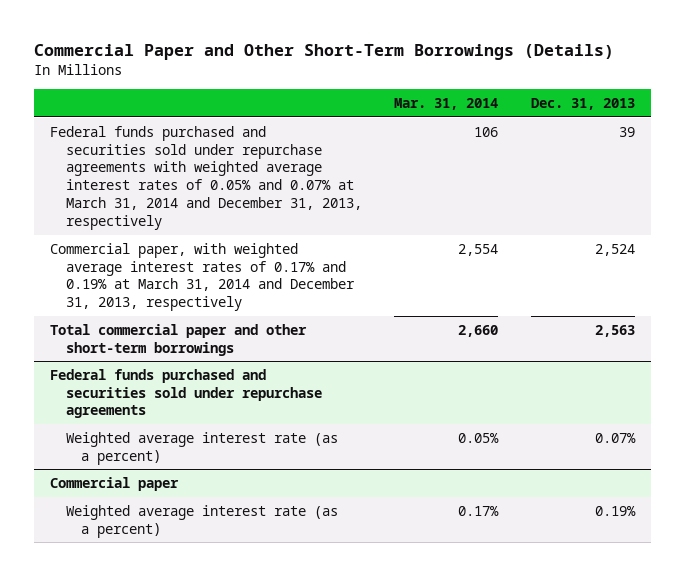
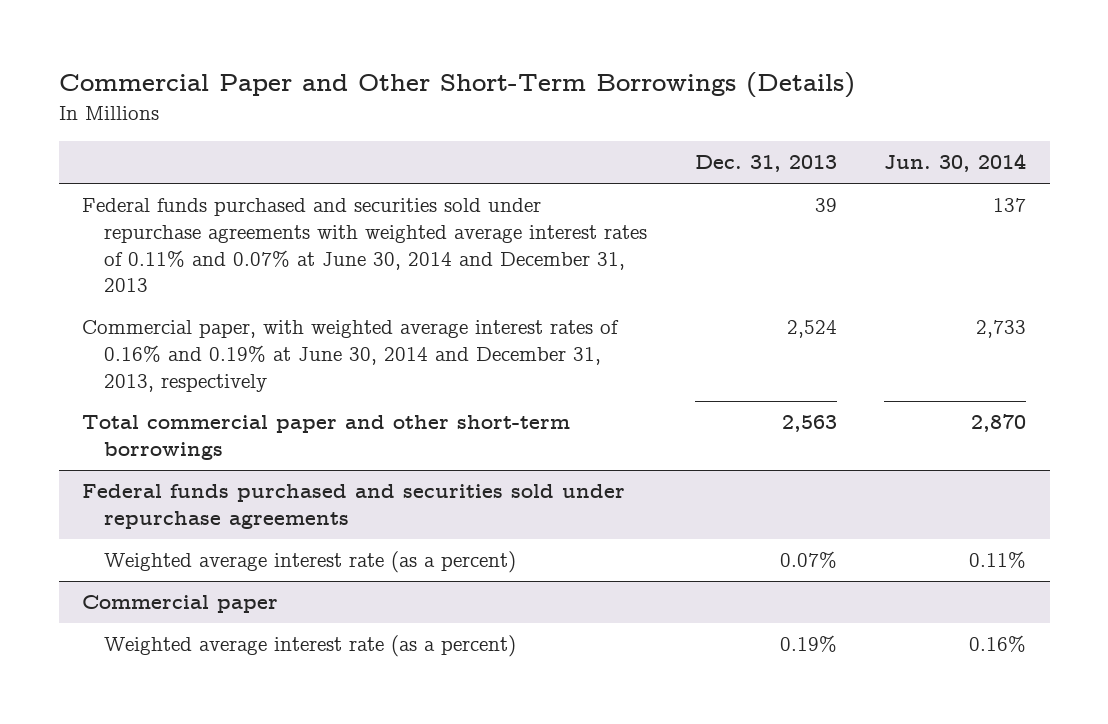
[394,98,499,111] Mar. 31, 2014 -> none
none -> [883,153,1026,173] Jun. 30, 2014
[50,125,362,230] Federal funds purchased and securities sold under repurchase agreements with weighted average interest rates of 0.05% and 0.07% at March 31, 2014 and December 31, 2013, respectively -> [82,198,648,293] Federal funds purchased and securities sold under repurchase agreements with weighted average interest rates of 0.11% and 0.07% at June 30, 2014 and December 31, 2013
[50,242,355,312] Commercial paper, with weighted average interest rates of 0.17% and 0.19% at March 31, 2014 and December 31, 2013, respectively -> [82,320,620,392] Commercial paper, with weighted average interest rates of 0.16% and 0.19% at June 30, 2014 and December 31, 2013, respectively

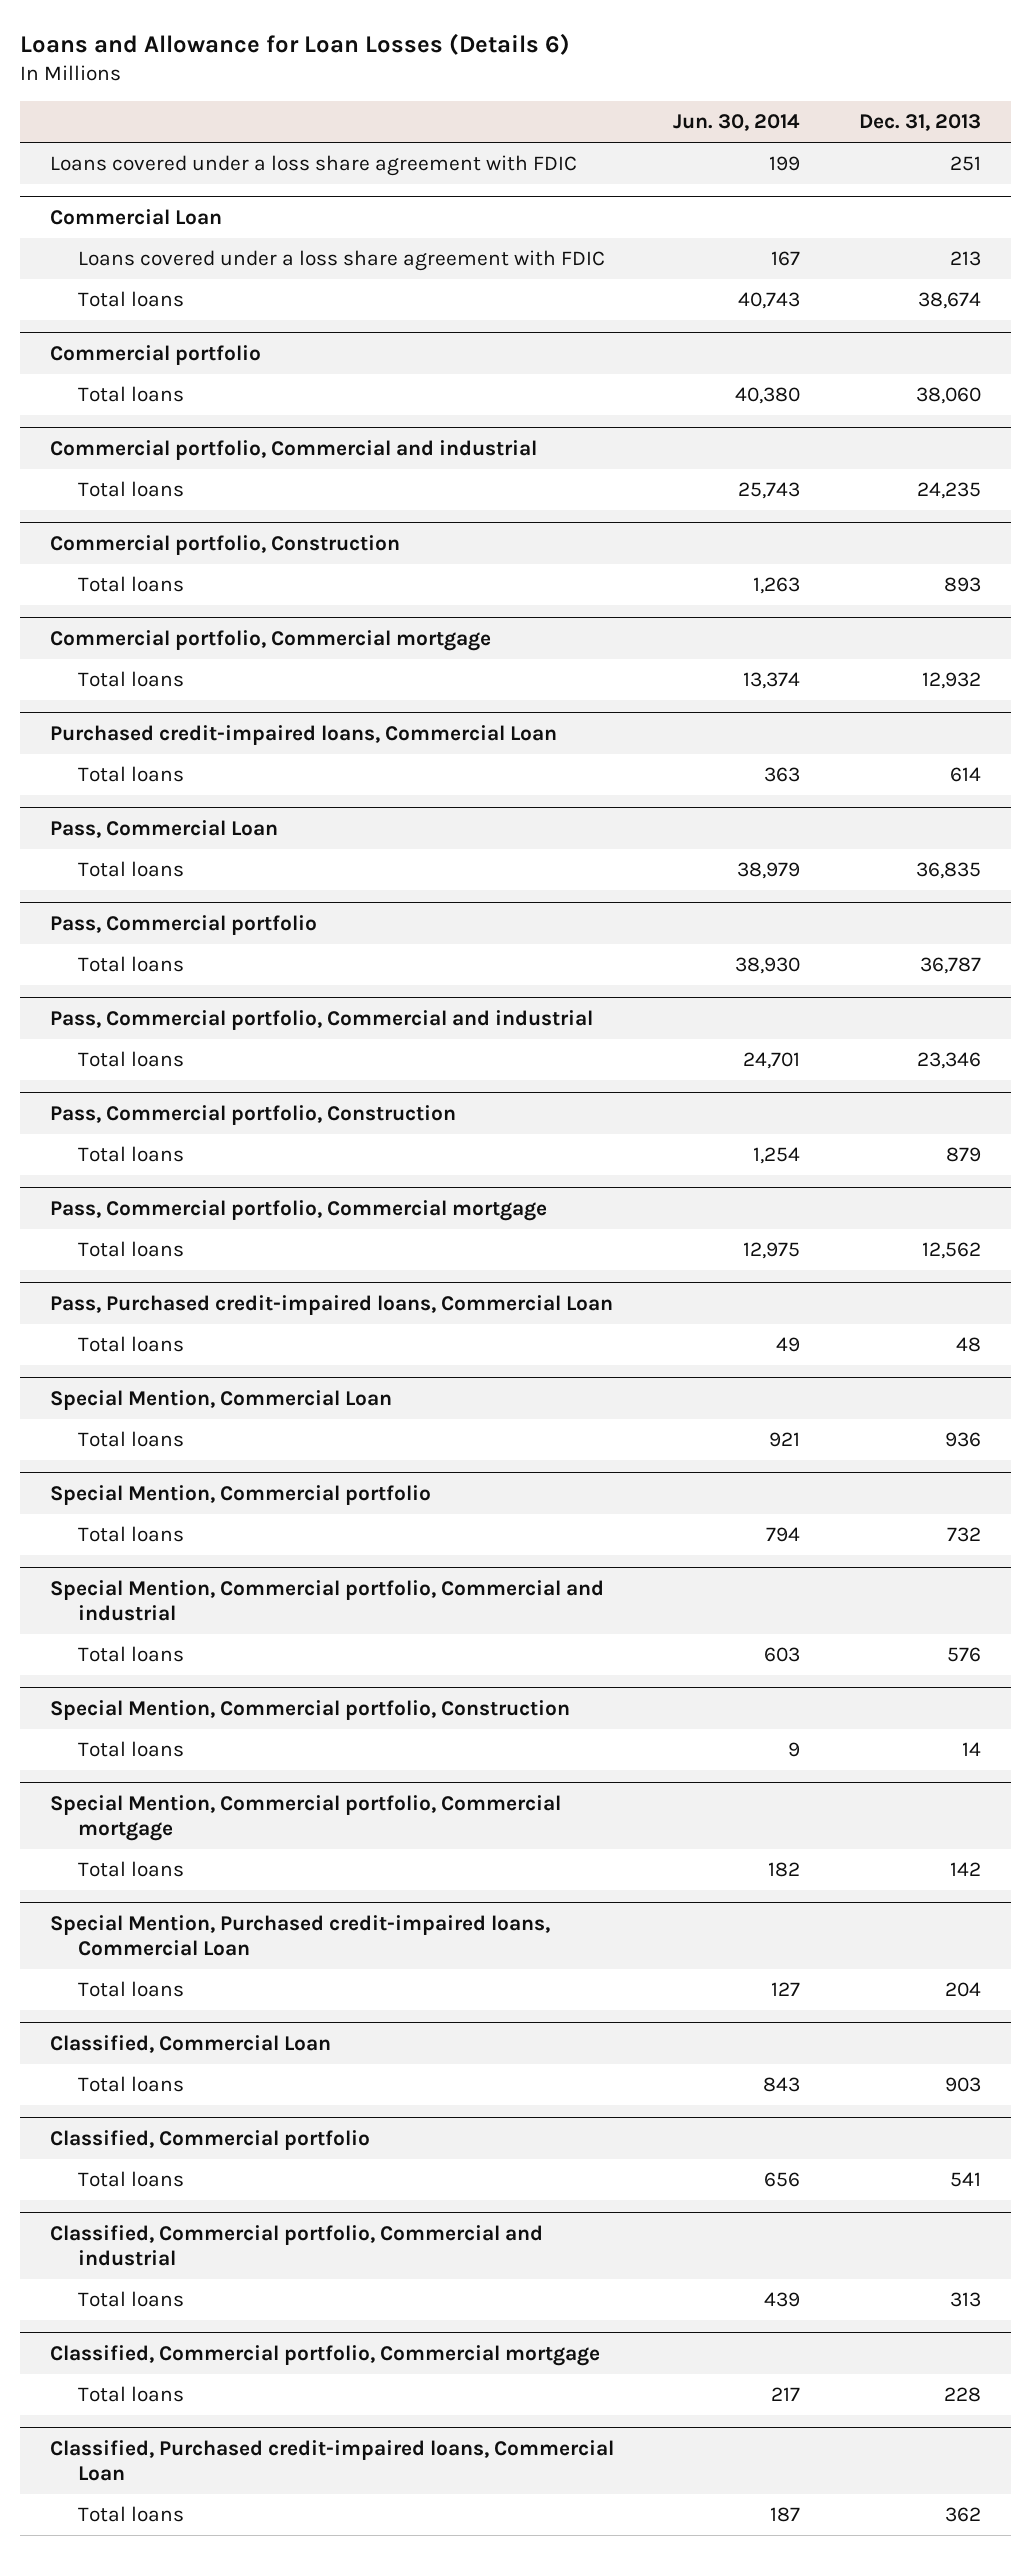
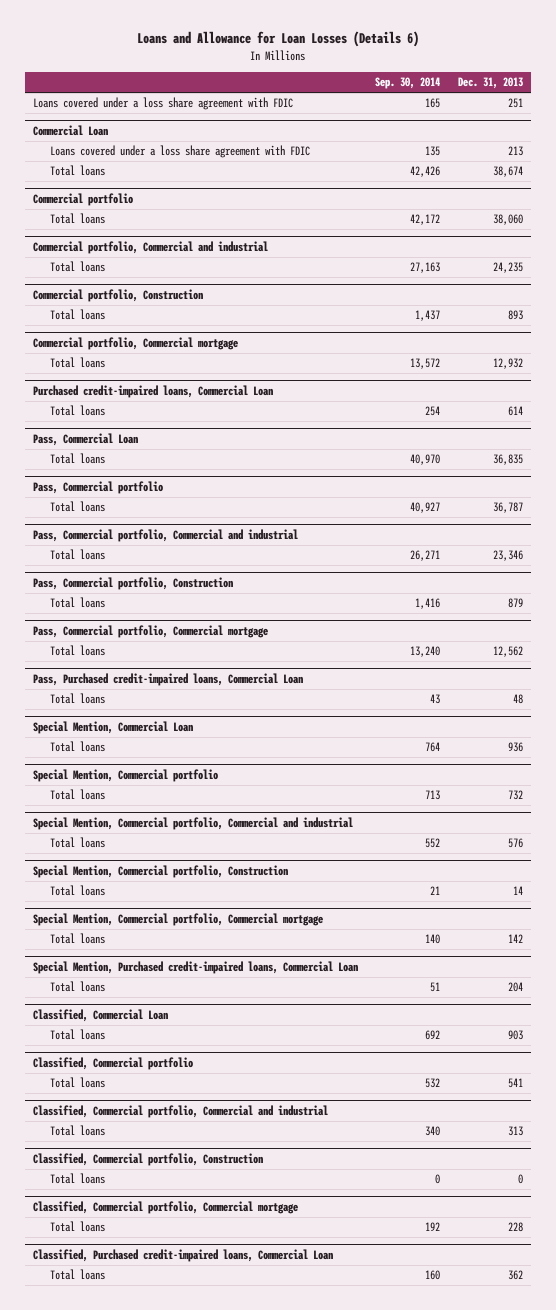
[672,114,800,132] Jun. 30, 2014 -> none
none -> [375,77,441,90] Sep. 30, 2014
none -> [33,1152,264,1166] Classified, Commercial portfolio, Construction
none -> [50,1173,106,1185] Total loans

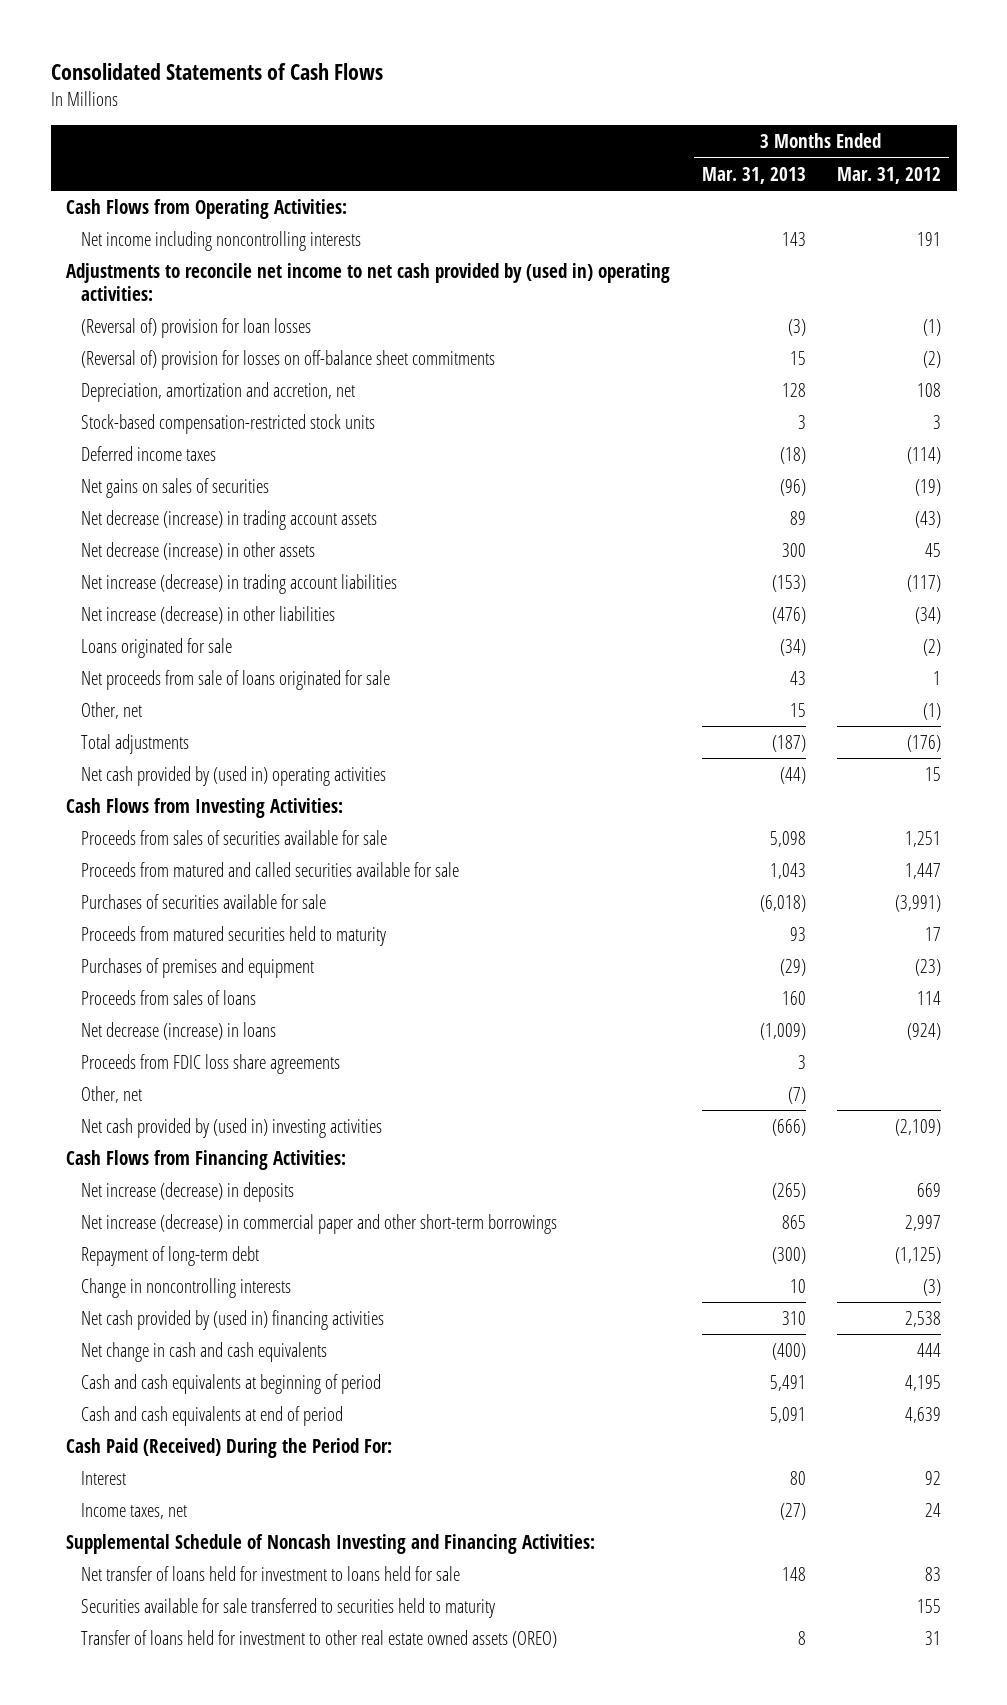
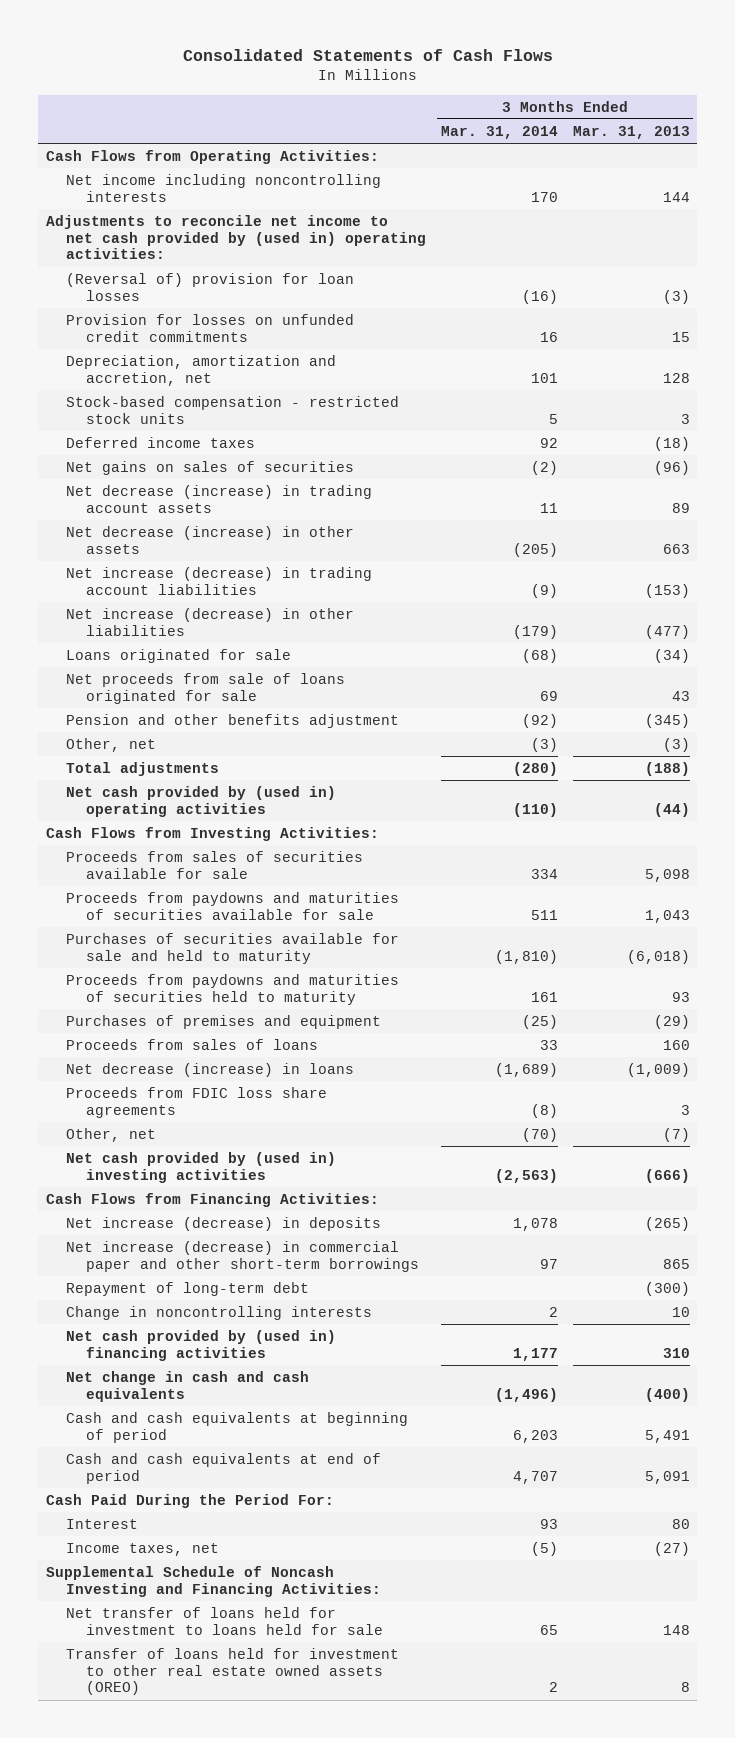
[836,166,941,184] Mar. 31, 2012 -> none
none -> [440,125,558,139] Mar. 31, 2014
[781,231,806,246] 143 -> [662,191,690,202] 144
[80,349,495,370] (Reversal of) provision for losses on off-balance sheet commitments -> none
none -> [65,313,354,342] Provision for losses on unfunded credit commitments
[80,413,375,434] Stock-based compensation-restricted stock units -> [65,395,399,424] Stock-based compensation - restricted stock units
[781,542,806,557] 300 -> [662,543,690,554] 663
[771,606,806,624] (476) -> [644,624,690,639] (477)
none -> [65,713,399,728] Pension and other benefits adjustment
[789,702,806,717] 15 -> [662,737,690,752] (3)
[771,734,806,752] (187) -> [644,761,690,776] (188)
[80,861,459,877] Proceeds from matured and called securities available for sale -> [65,891,399,920] Proceeds from paydowns and maturities of securities available for sale
[80,893,326,909] Purchases of securities available for sale -> [65,932,399,964] Purchases of securities available for sale and held to maturity
[80,925,386,946] Proceeds from matured securities held to maturity -> [65,973,399,1005] Proceeds from paydowns and maturities of securities held to maturity
[66,1437,393,1458] Cash Paid (Received) During the Period For: -> [45,1493,334,1508] Cash Paid During the Period For:
[80,1597,495,1618] Securities available for sale transferred to securities held to maturity -> none

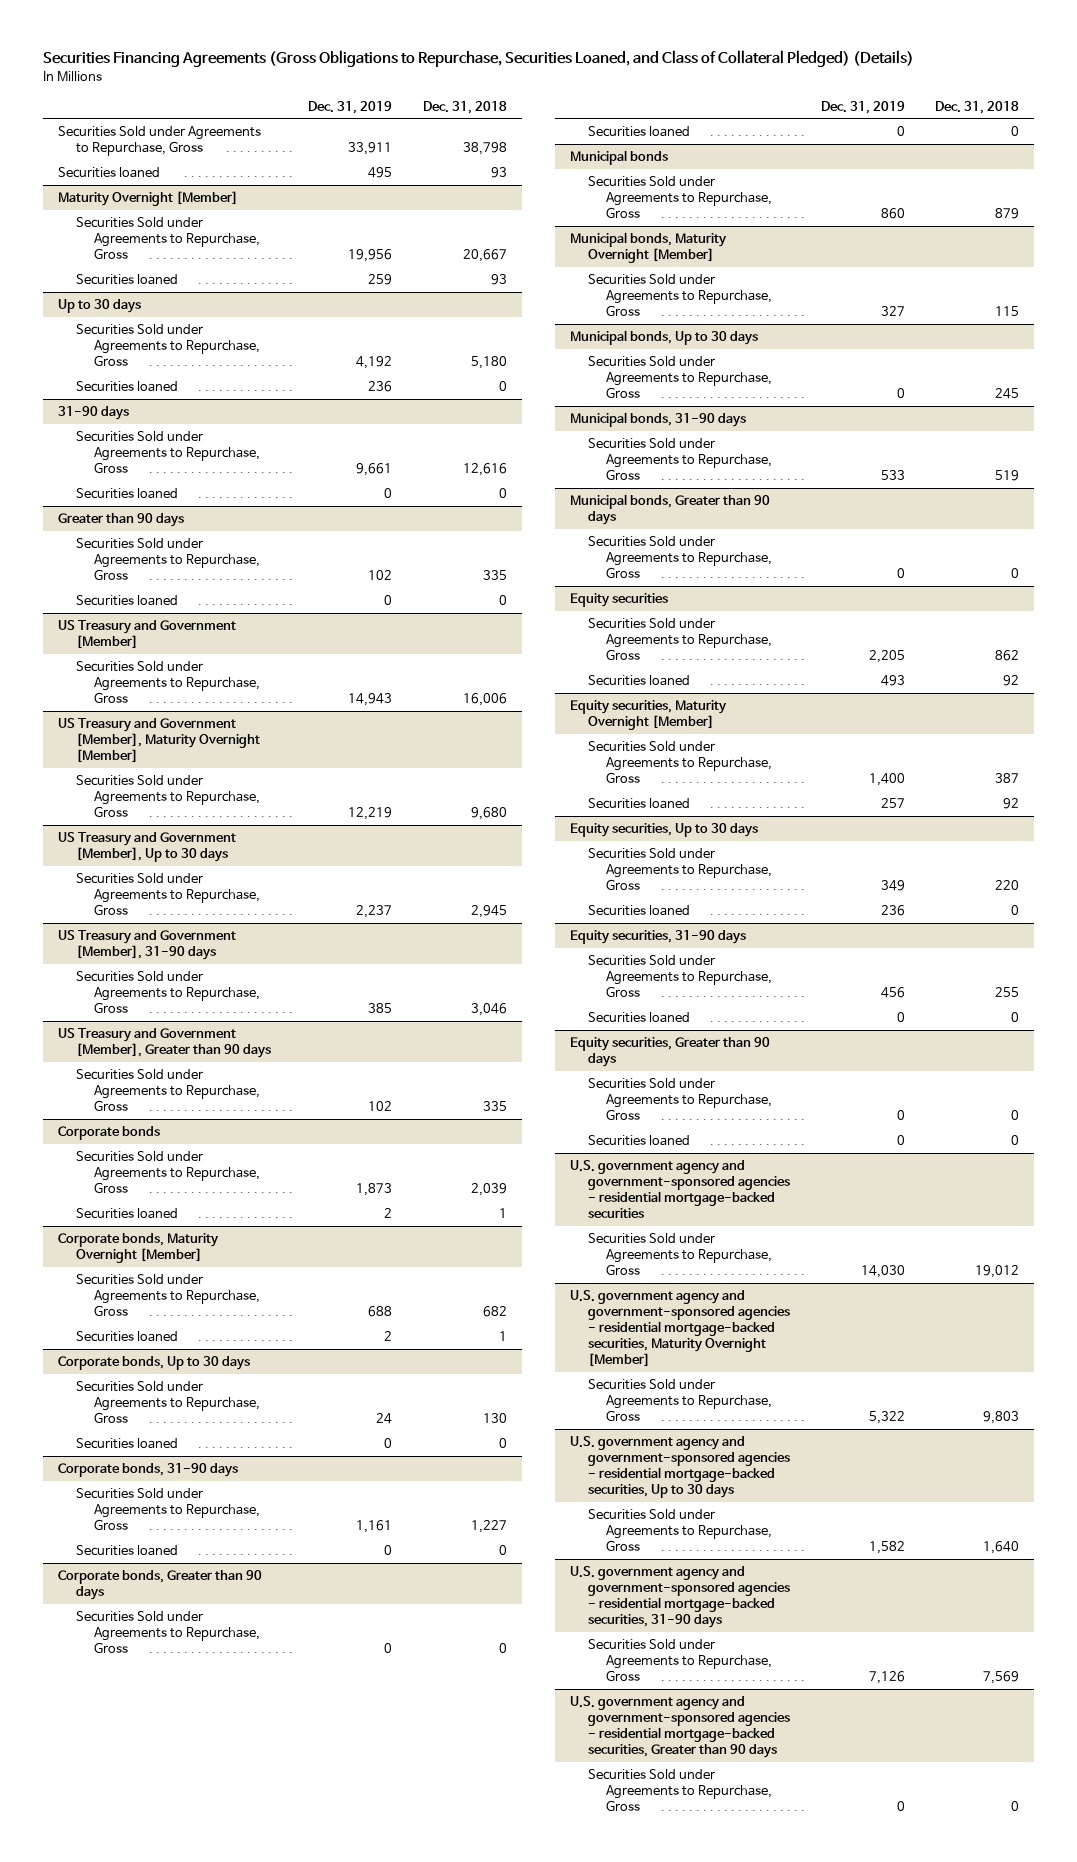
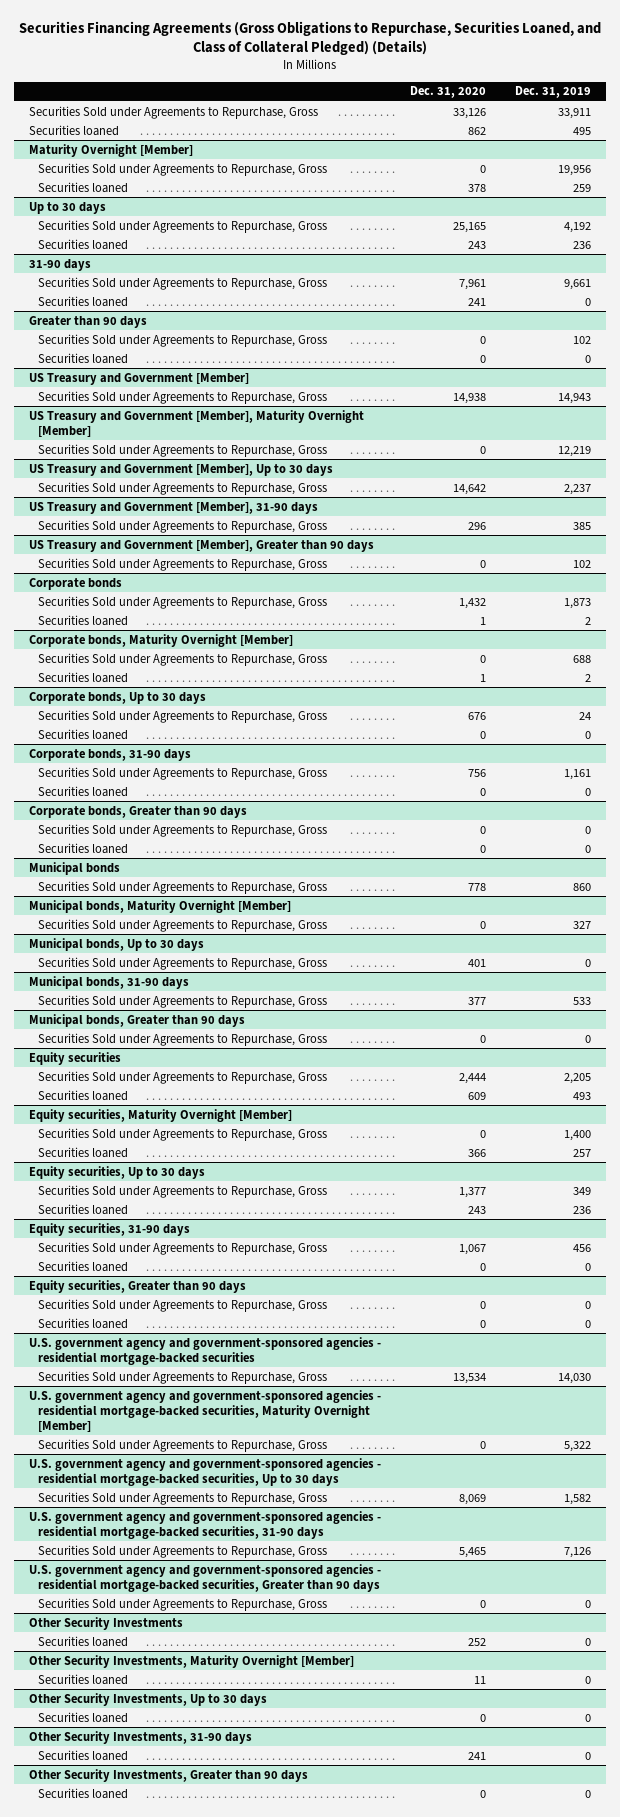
[422,100,507,114] Dec. 31, 2018 -> none
none -> [409,86,486,99] Dec. 31, 2020
none -> [28,1616,183,1630] Other Security Investments
none -> [38,1635,129,1647] Securities loaned
none -> [28,1654,354,1668] Other Security Investments, Maturity Overnight [Member]
none -> [38,1673,129,1685] Securities loaned
none -> [28,1692,267,1706] Other Security Investments, Up to 30 days
none -> [38,1711,129,1723] Securities loaned
none -> [28,1730,252,1744] Other Security Investments, 31-90 days
none -> [38,1749,129,1761] Securities loaned
none -> [28,1768,308,1782] Other Security Investments, Greater than 90 days
none -> [38,1787,129,1799] Securities loaned

